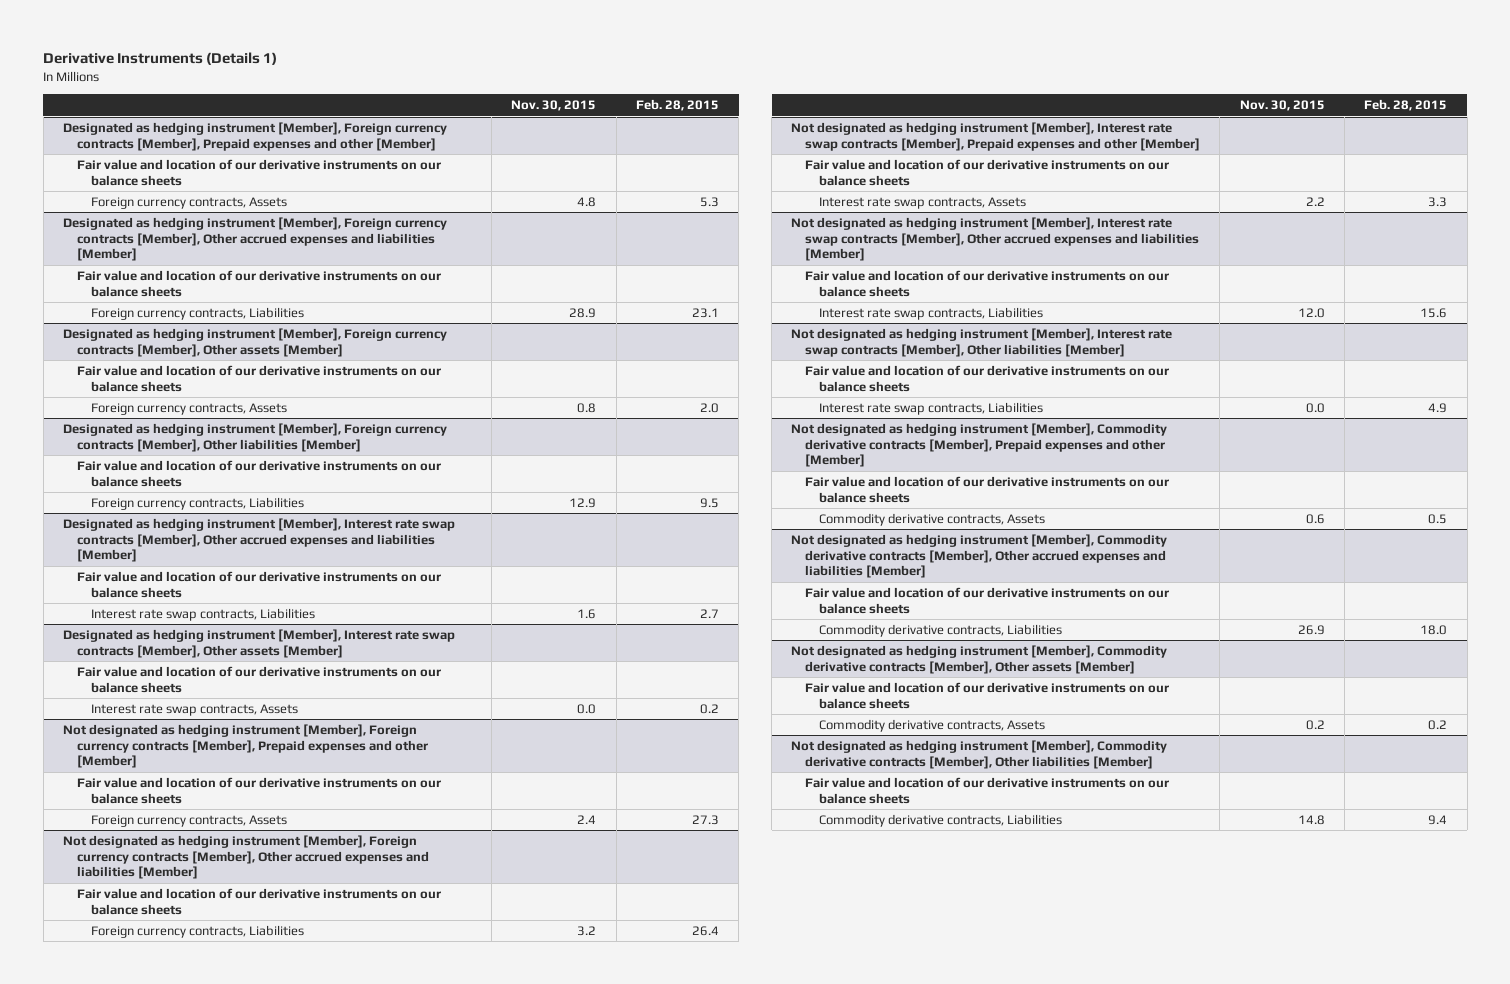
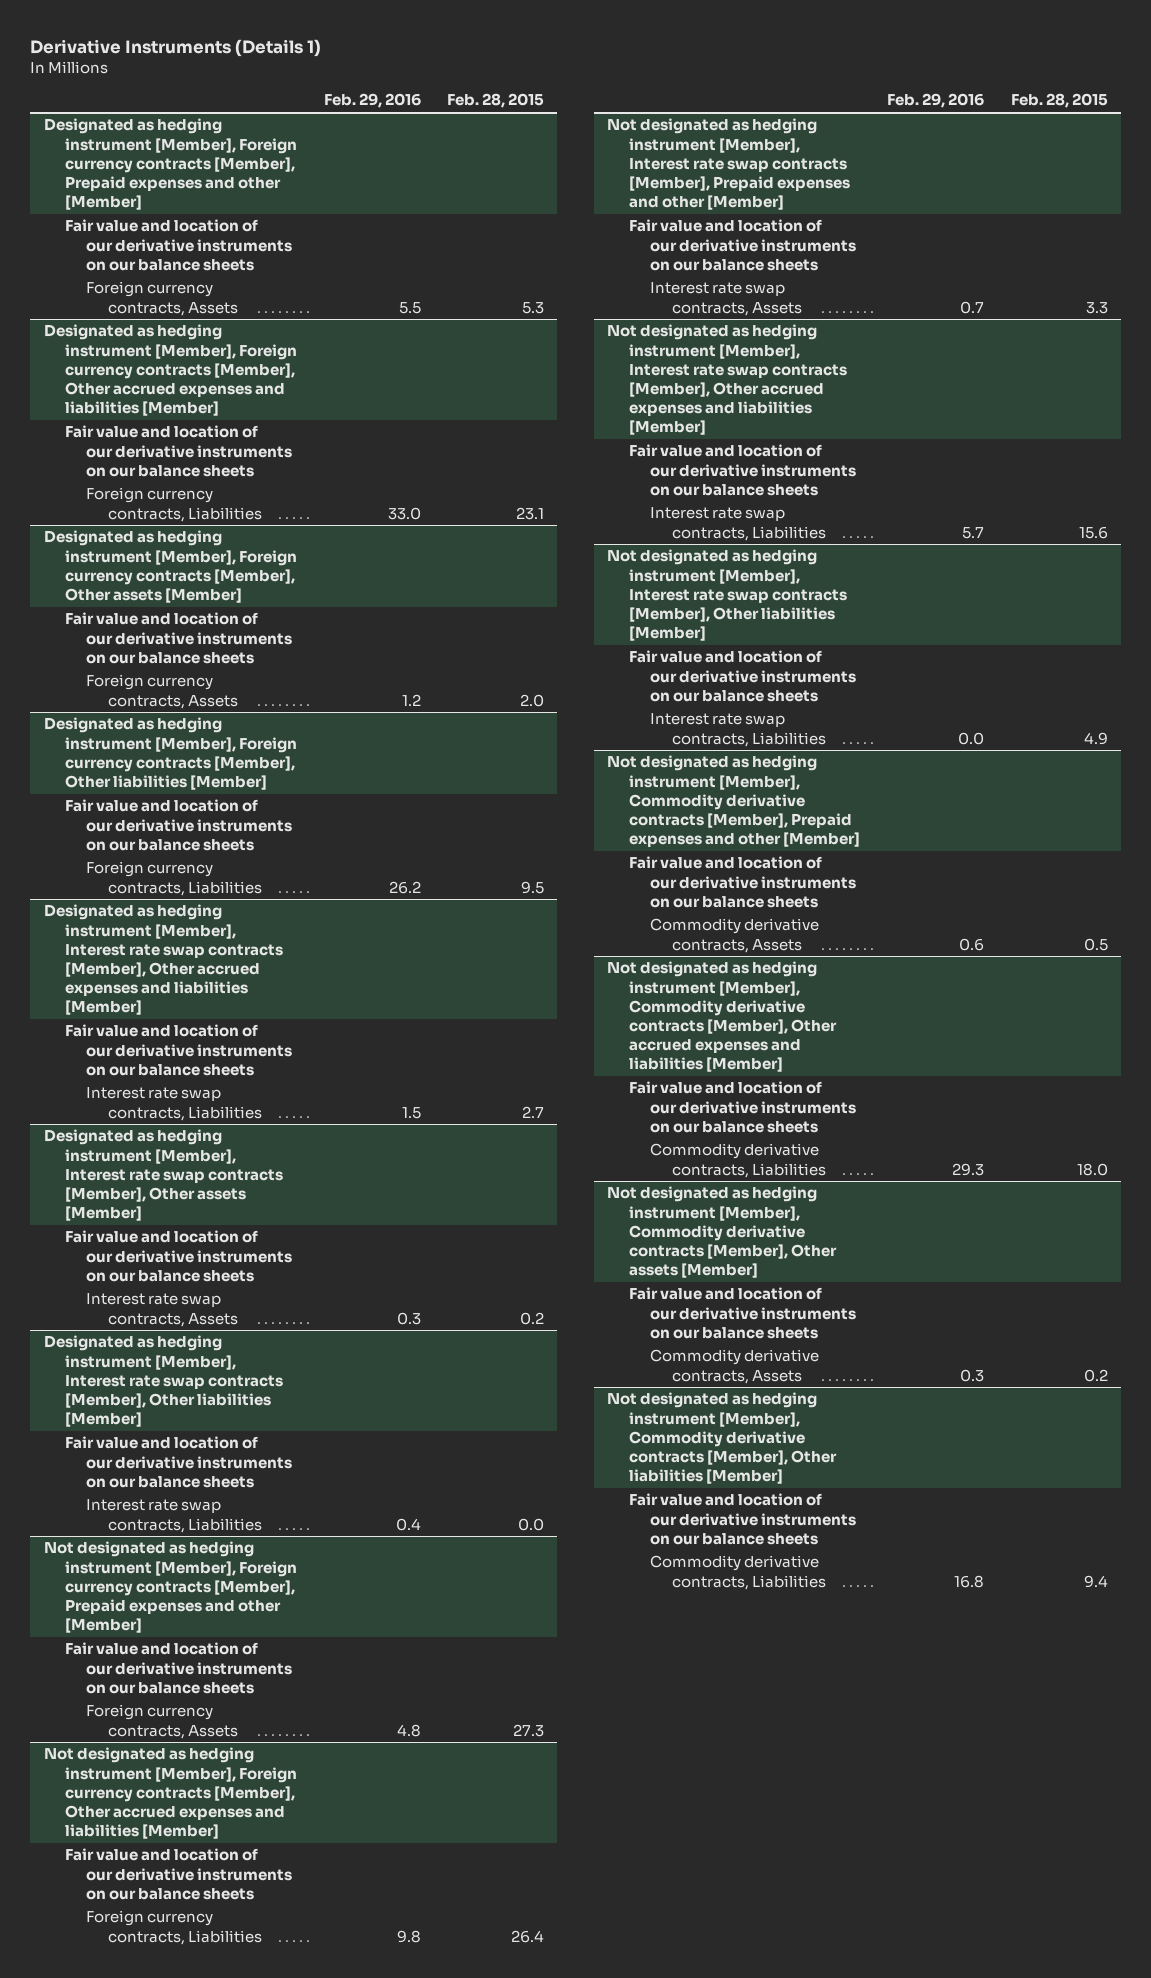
[511,100,597,112] Nov. 30, 2015 -> none
none -> [323,93,421,109] Feb. 29, 2016
none -> [43,1335,284,1428] Designated as hedging instrument [Member], Interest rate swap contracts [Member], Other liabilities [Member]
none -> [65,1436,293,1488] Fair value and location of our derivative instruments on our balance sheets
none -> [86,1499,262,1533] Interest rate swap contracts, Liabilities

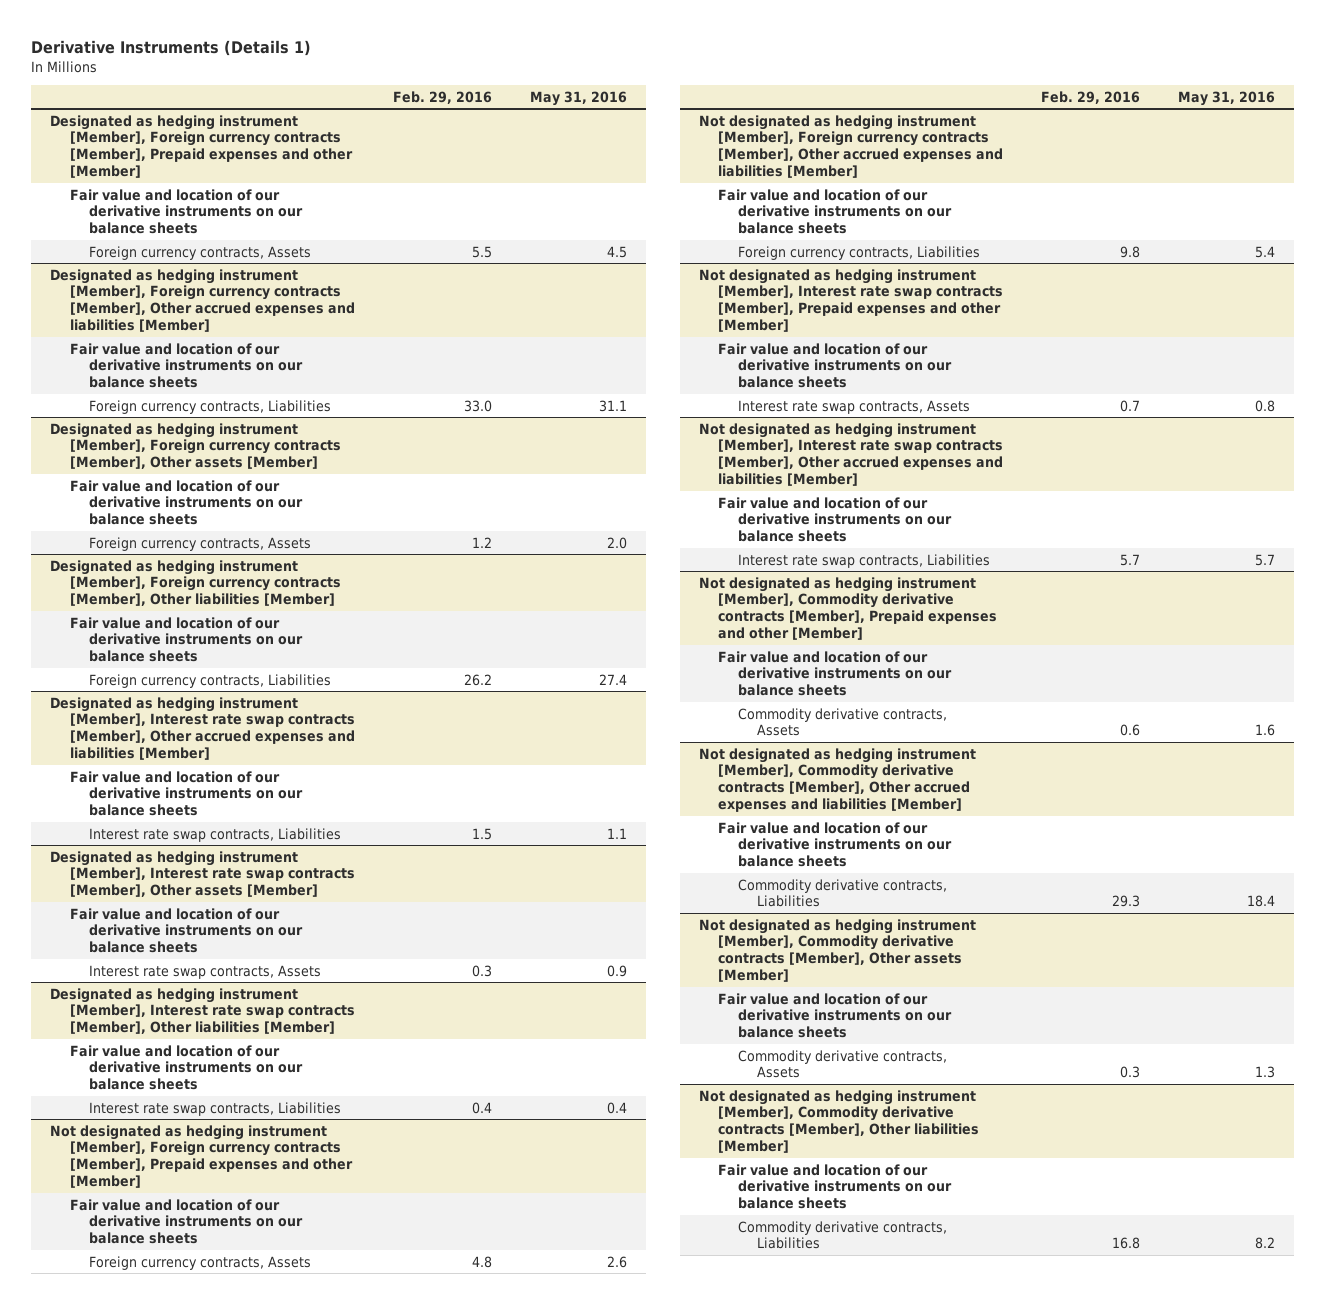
[447,93,545,109] Feb. 28, 2015 -> none
none -> [529,91,627,107] May 31, 2016
[607,549,847,642] Not designated as hedging instrument [Member], Interest rate swap contracts [Member], Other liabilities [Member] -> none
[628,650,857,702] Fair value and location of our derivative instruments on our balance sheets -> none
[650,713,826,747] Interest rate swap contracts, Liabilities -> none

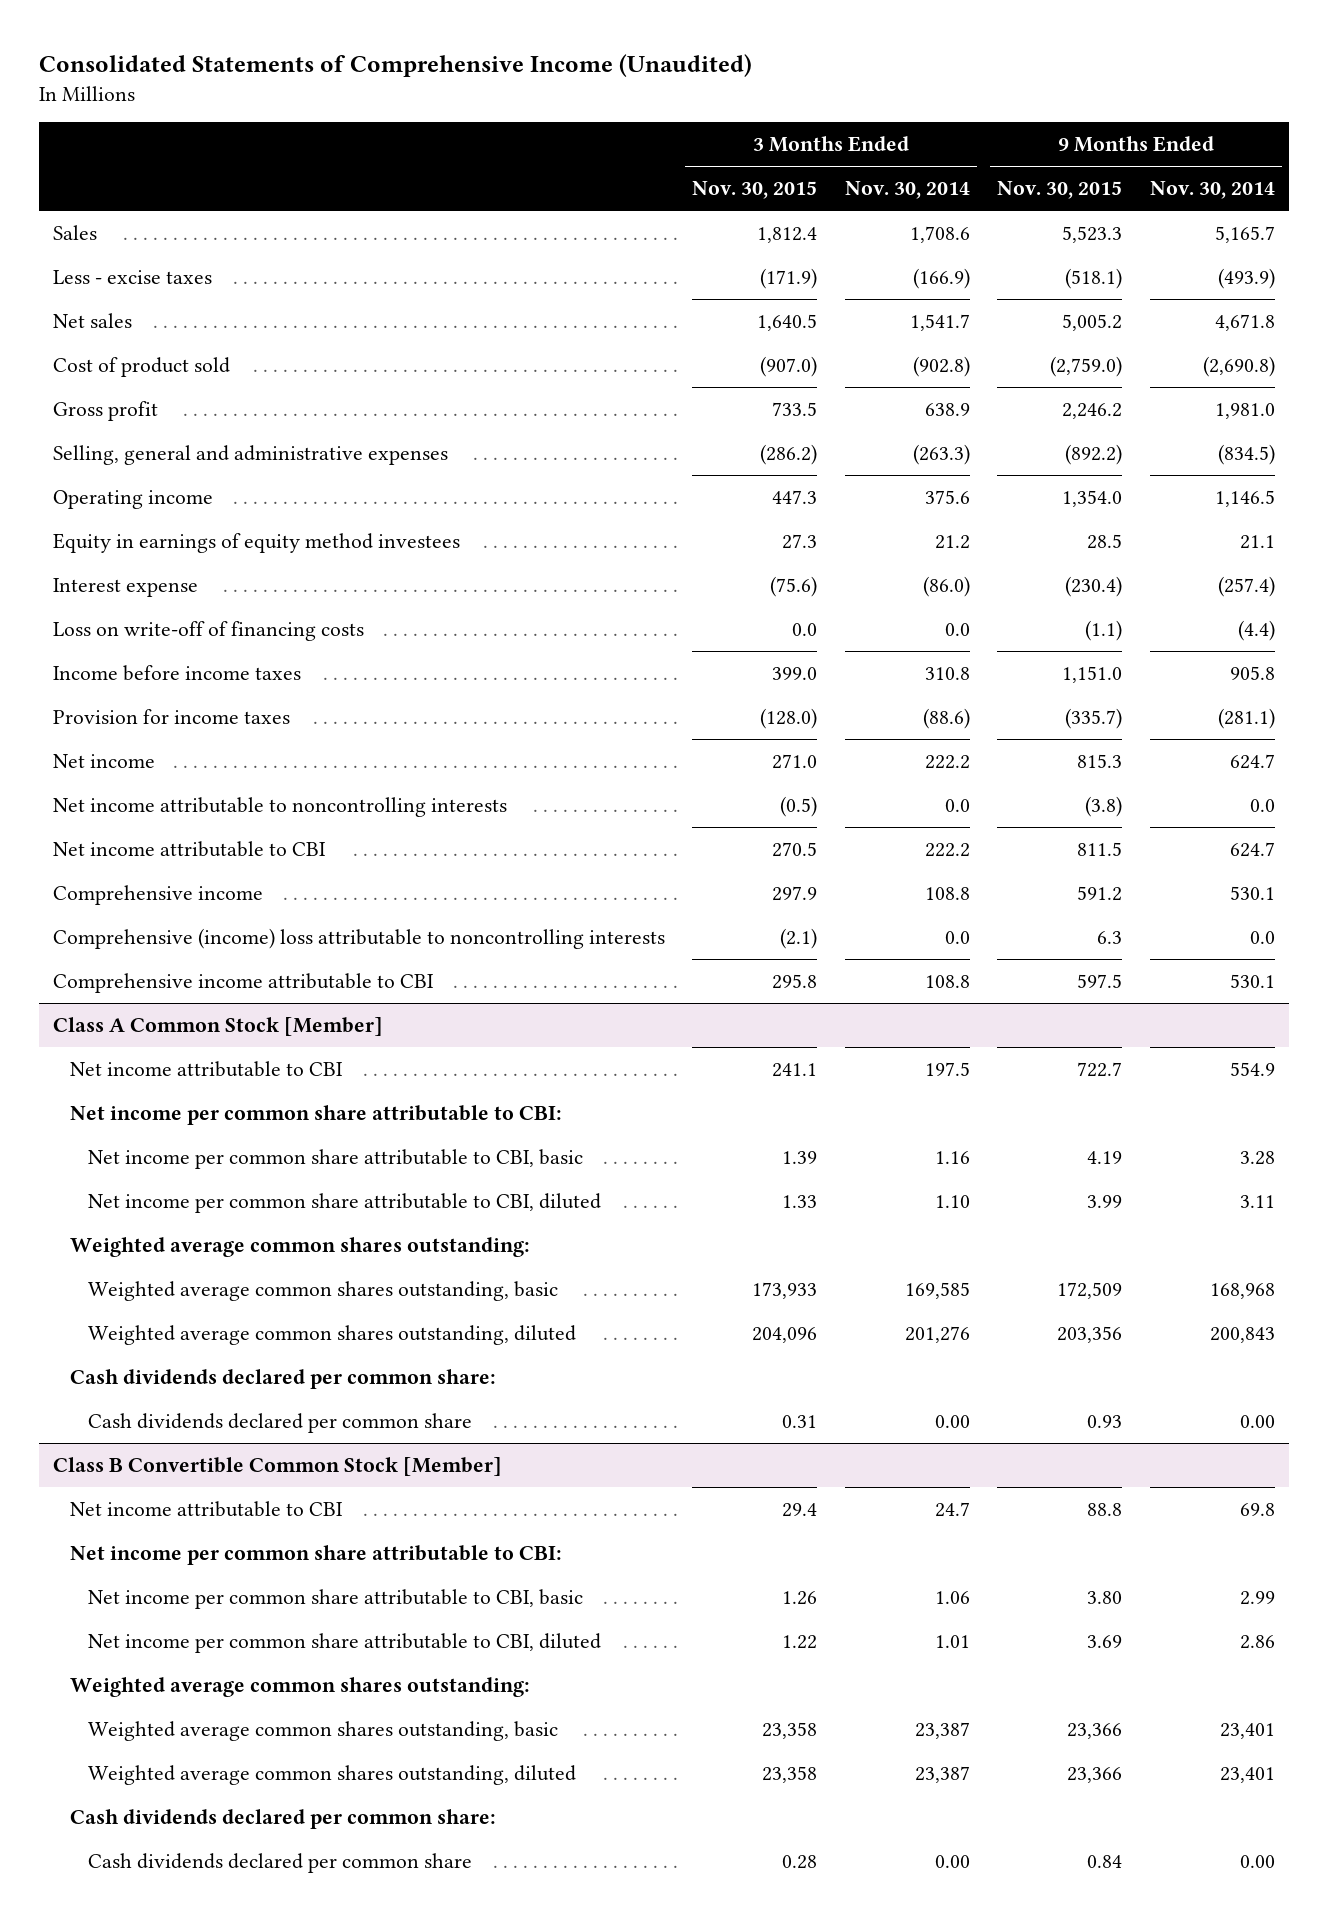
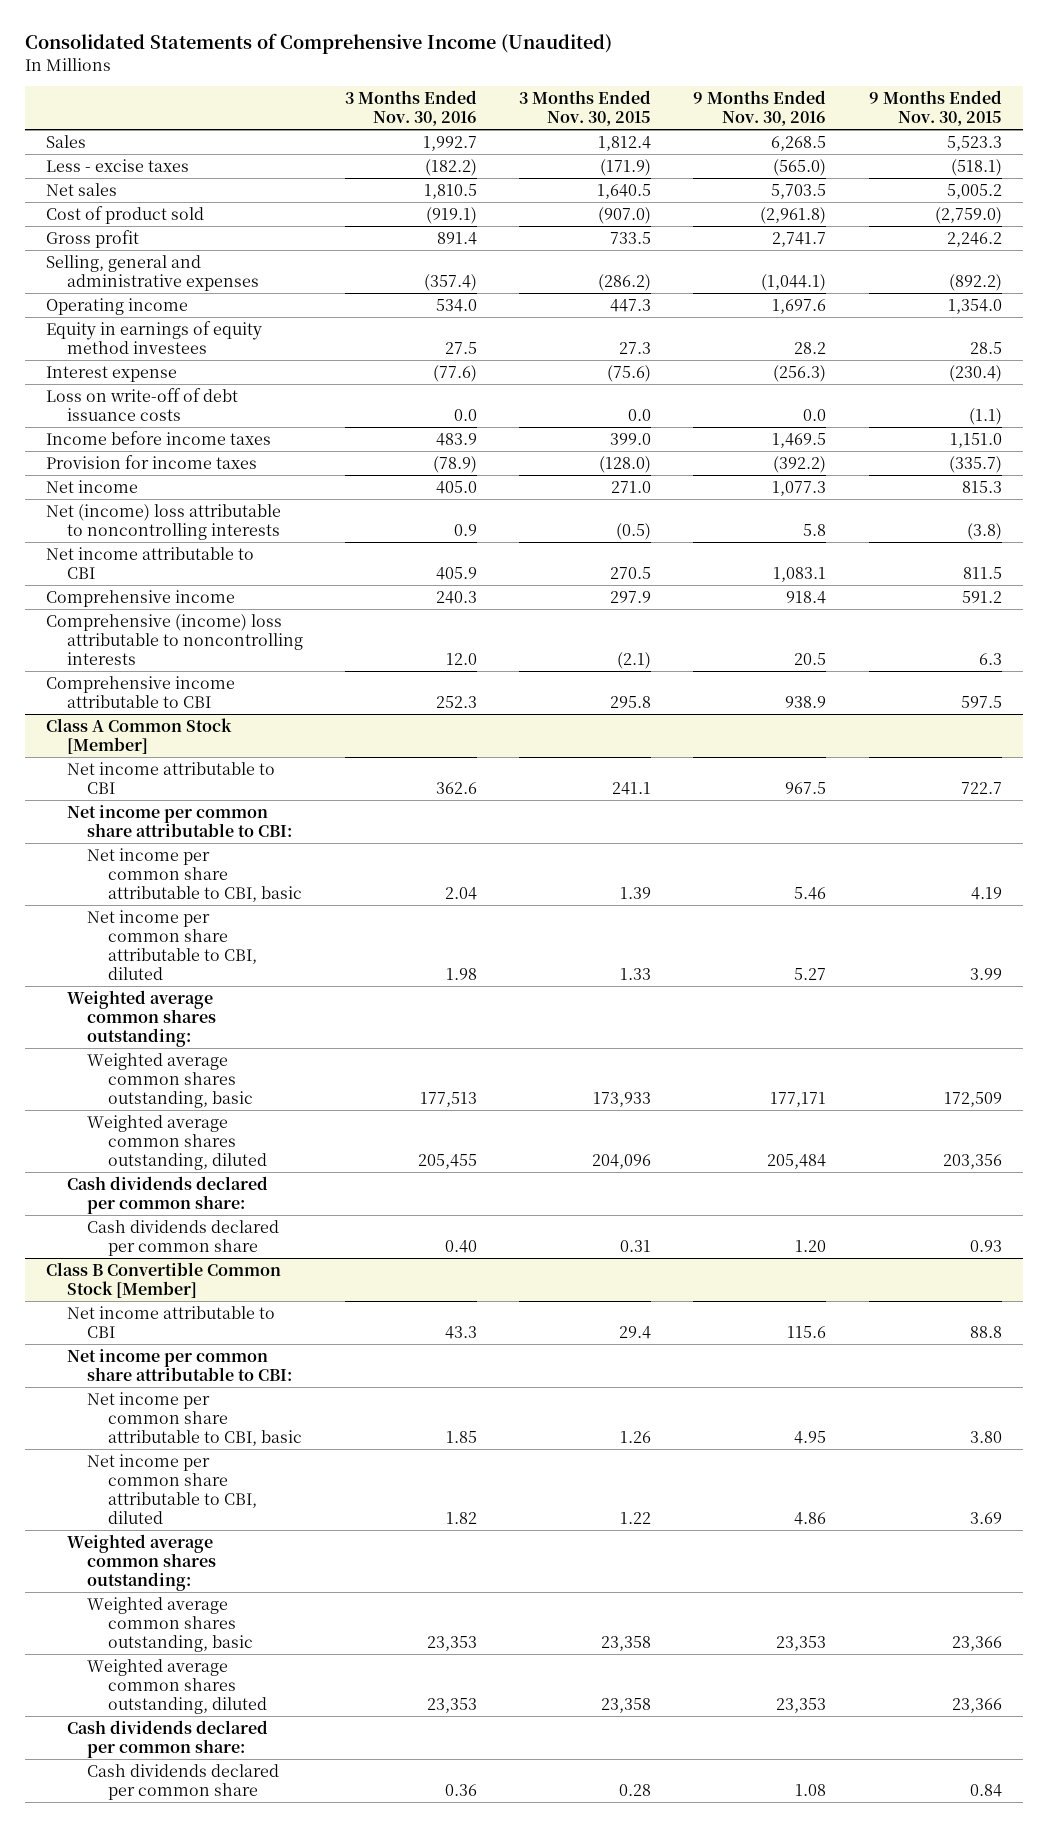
[844,181,970,200] Nov. 30, 2014 -> none
[1150,181,1276,200] Nov. 30, 2014 -> none
none -> [344,89,477,127] 3 Months Ended Nov. 30, 2016
none -> [693,89,827,127] 9 Months Ended Nov. 30, 2016
[52,621,364,642] Loss on write-off of financing costs -> [45,387,238,421] Loss on write-off of debt issuance costs
[52,797,507,818] Net income attributable to noncontrolling interests -> [45,503,281,540] Net (income) loss attributable to noncontrolling interests

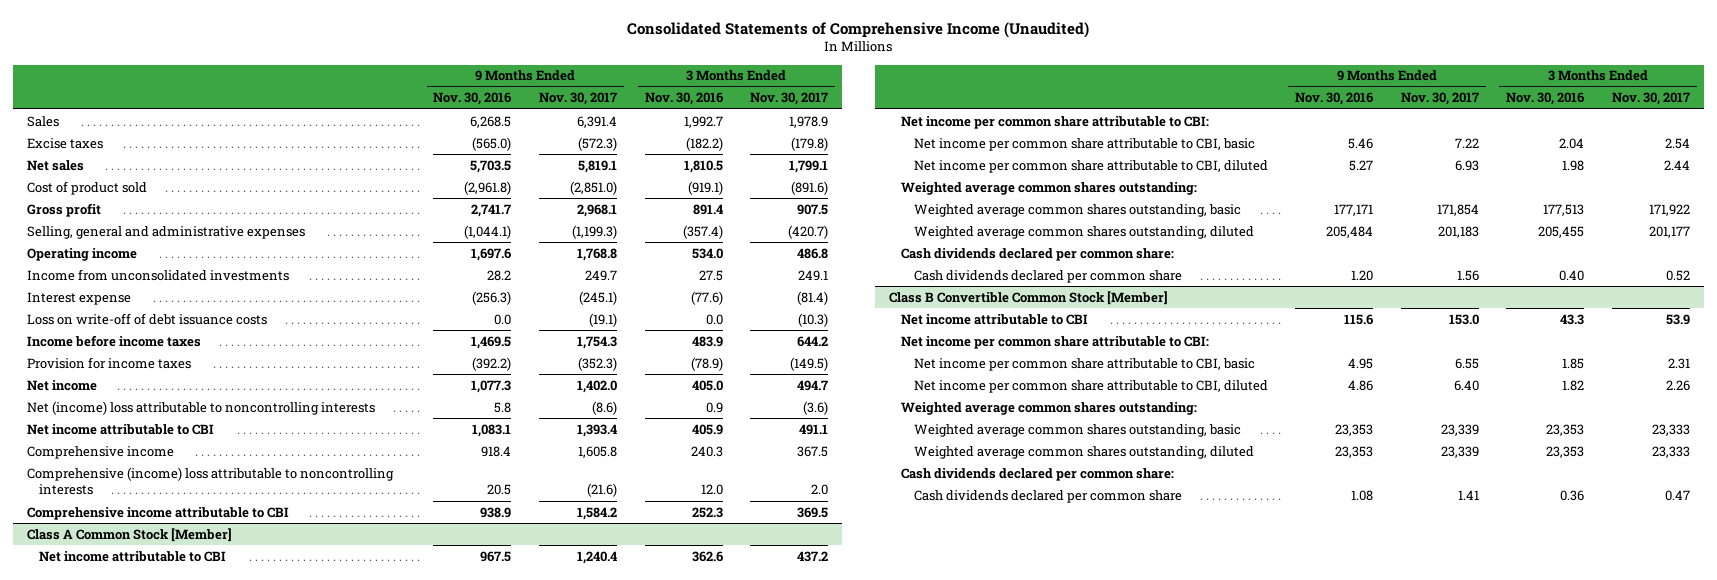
[519,89,652,127] 3 Months Ended Nov. 30, 2015 -> none
[868,89,1002,127] 9 Months Ended Nov. 30, 2015 -> none
none -> [539,92,618,106] Nov. 30, 2017
none -> [750,92,829,106] Nov. 30, 2017
[45,158,189,172] Less - excise taxes -> [26,137,103,149] Excise taxes
[45,320,262,354] Equity in earnings of equity method investees -> [26,268,289,281] Income from unconsolidated investments

